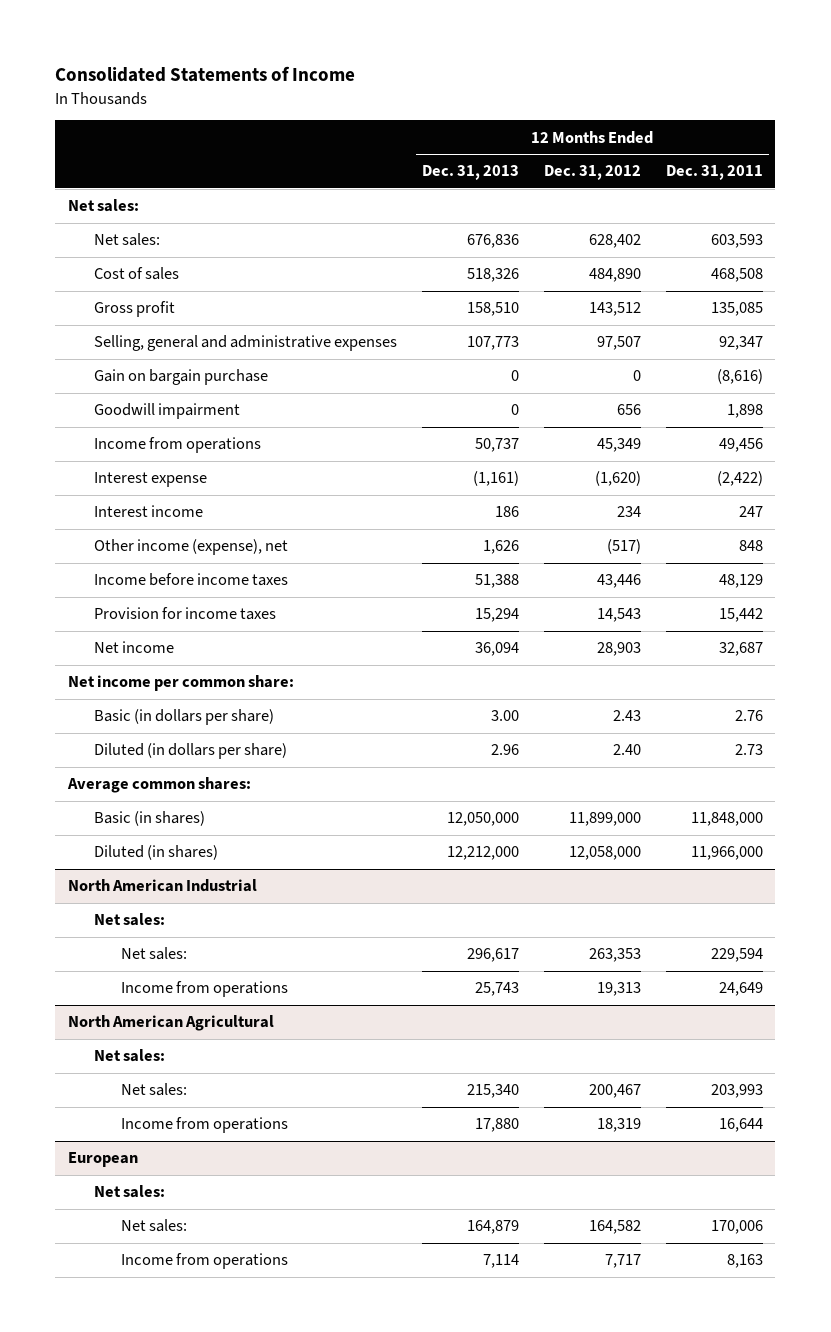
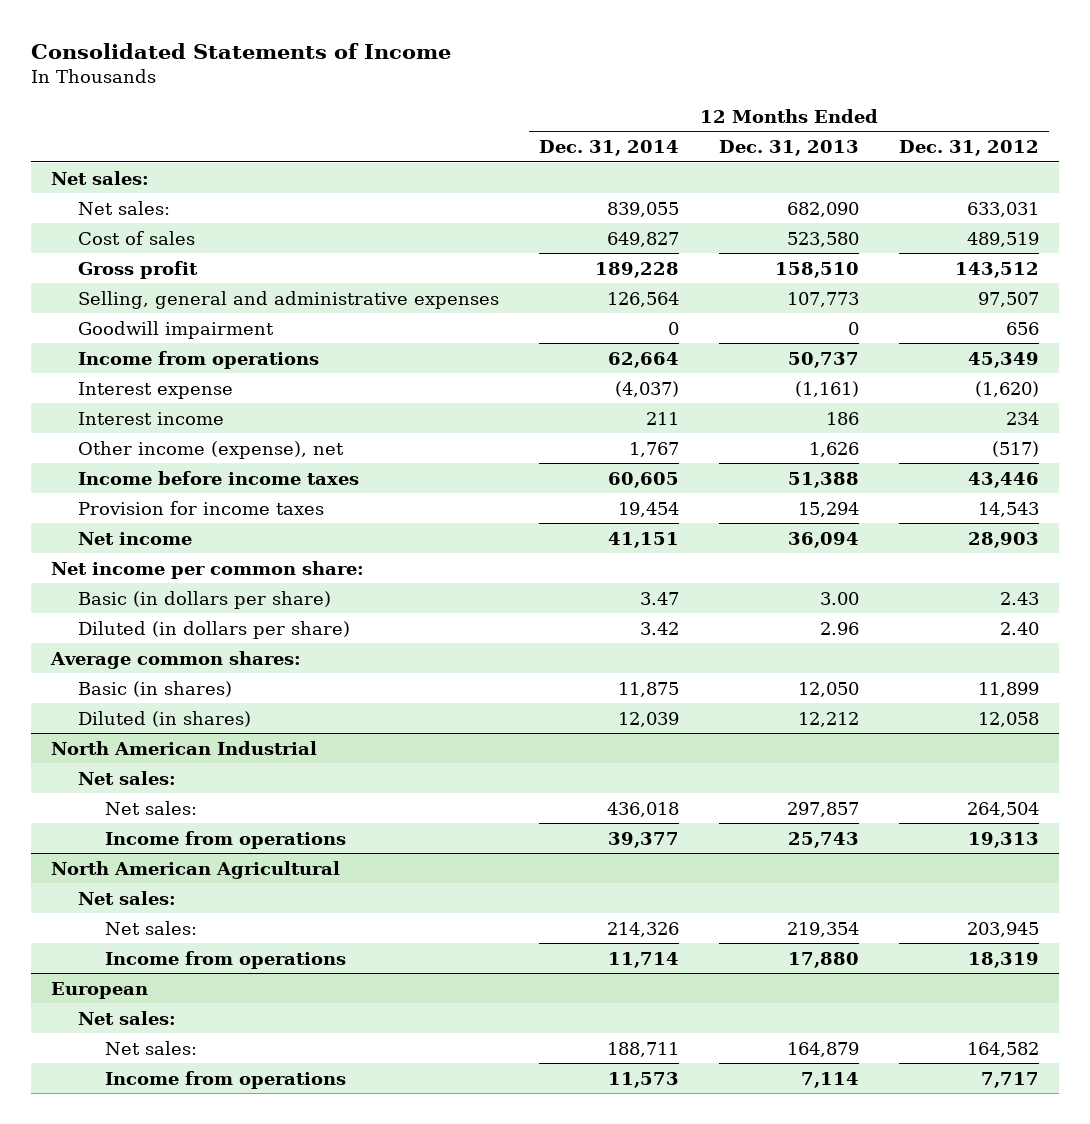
[665,165,763,181] Dec. 31, 2011 -> none
none -> [538,140,679,157] Dec. 31, 2014
[467,234,520,249] 676,836 -> [786,201,859,217] 682,090
[588,234,641,249] 628,402 -> [966,201,1039,217] 633,031
[467,268,520,283] 518,326 -> [786,231,859,247] 523,580
[588,268,641,283] 484,890 -> [966,231,1039,247] 489,519
[94,369,269,386] Gain on bargain purchase -> none
[447,812,520,827] 12,050,000 -> [797,681,859,697] 12,050
[568,812,641,827] 11,899,000 -> [977,681,1039,697] 11,899
[447,846,520,861] 12,212,000 -> [797,711,859,727] 12,212
[568,846,641,861] 12,058,000 -> [977,711,1039,727] 12,058
[467,948,520,963] 296,617 -> [786,801,859,817] 297,857
[588,948,641,963] 263,353 -> [966,801,1039,817] 264,504
[467,1084,520,1099] 215,340 -> [786,921,859,937] 219,354
[588,1084,641,1099] 200,467 -> [966,921,1039,937] 203,945

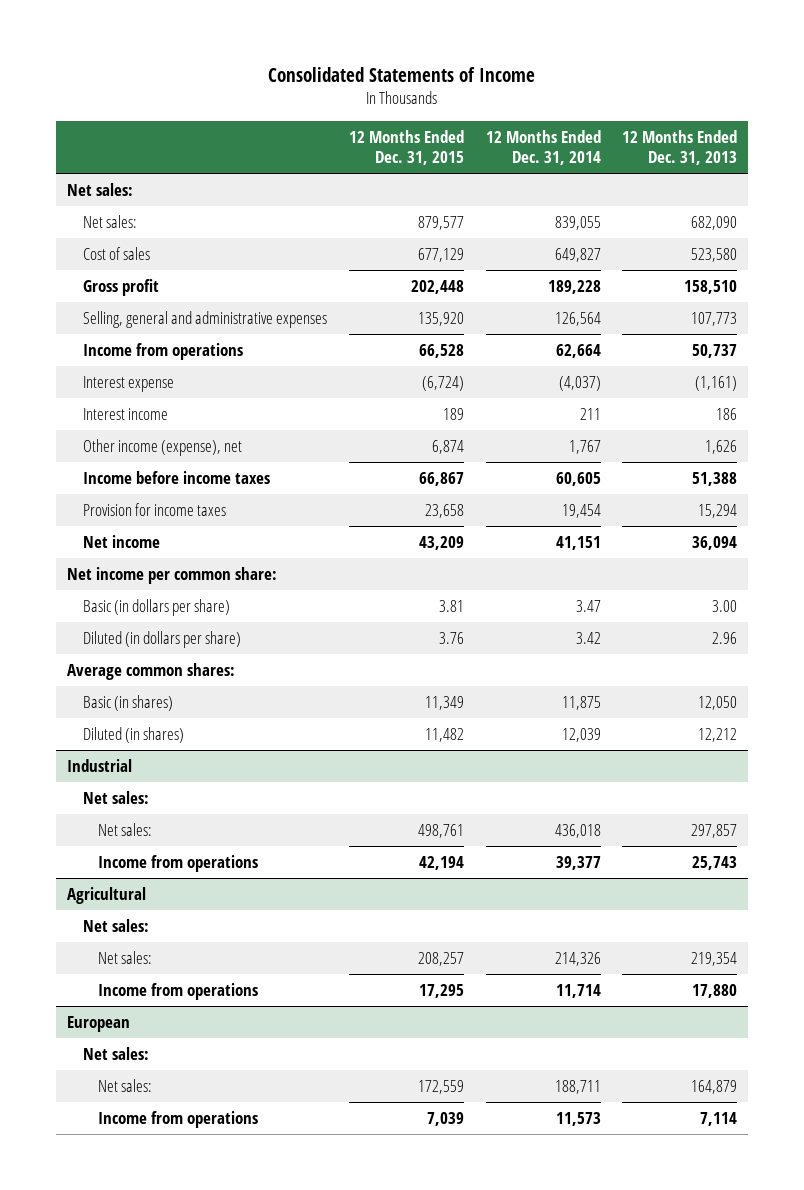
[898,140,1039,157] Dec. 31, 2012 -> none
none -> [348,130,464,166] 12 Months Ended Dec. 31, 2015
[77,320,274,339] Goodwill impairment -> none
[50,740,317,755] North American Industrial -> [66,758,132,772] Industrial
[50,860,340,879] North American Agricultural -> [66,886,146,904] Agricultural

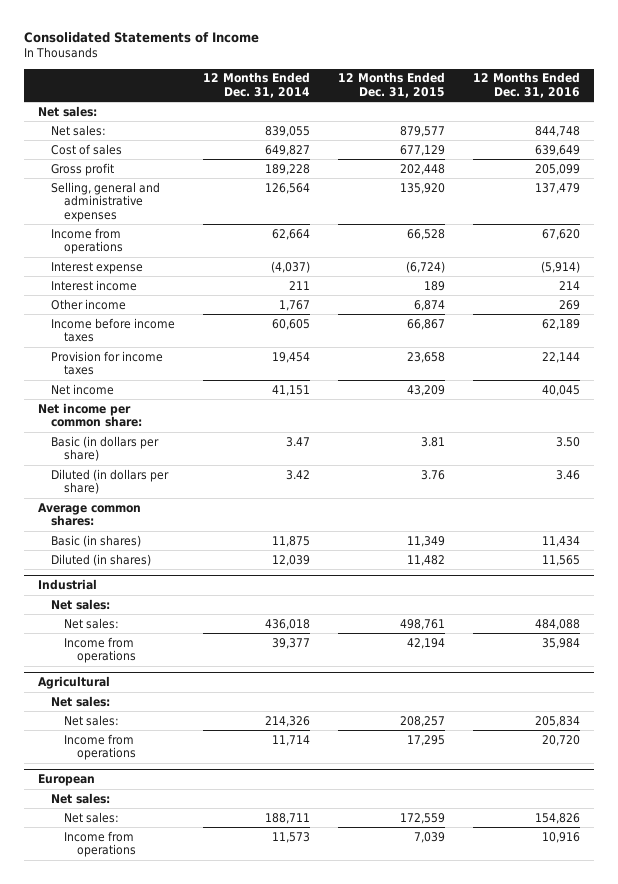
[622,130,738,166] 12 Months Ended Dec. 31, 2013 -> none
none -> [473,72,581,98] 12 Months Ended Dec. 31, 2016
[82,438,242,456] Other income (expense), net -> [50,298,126,310] Other income

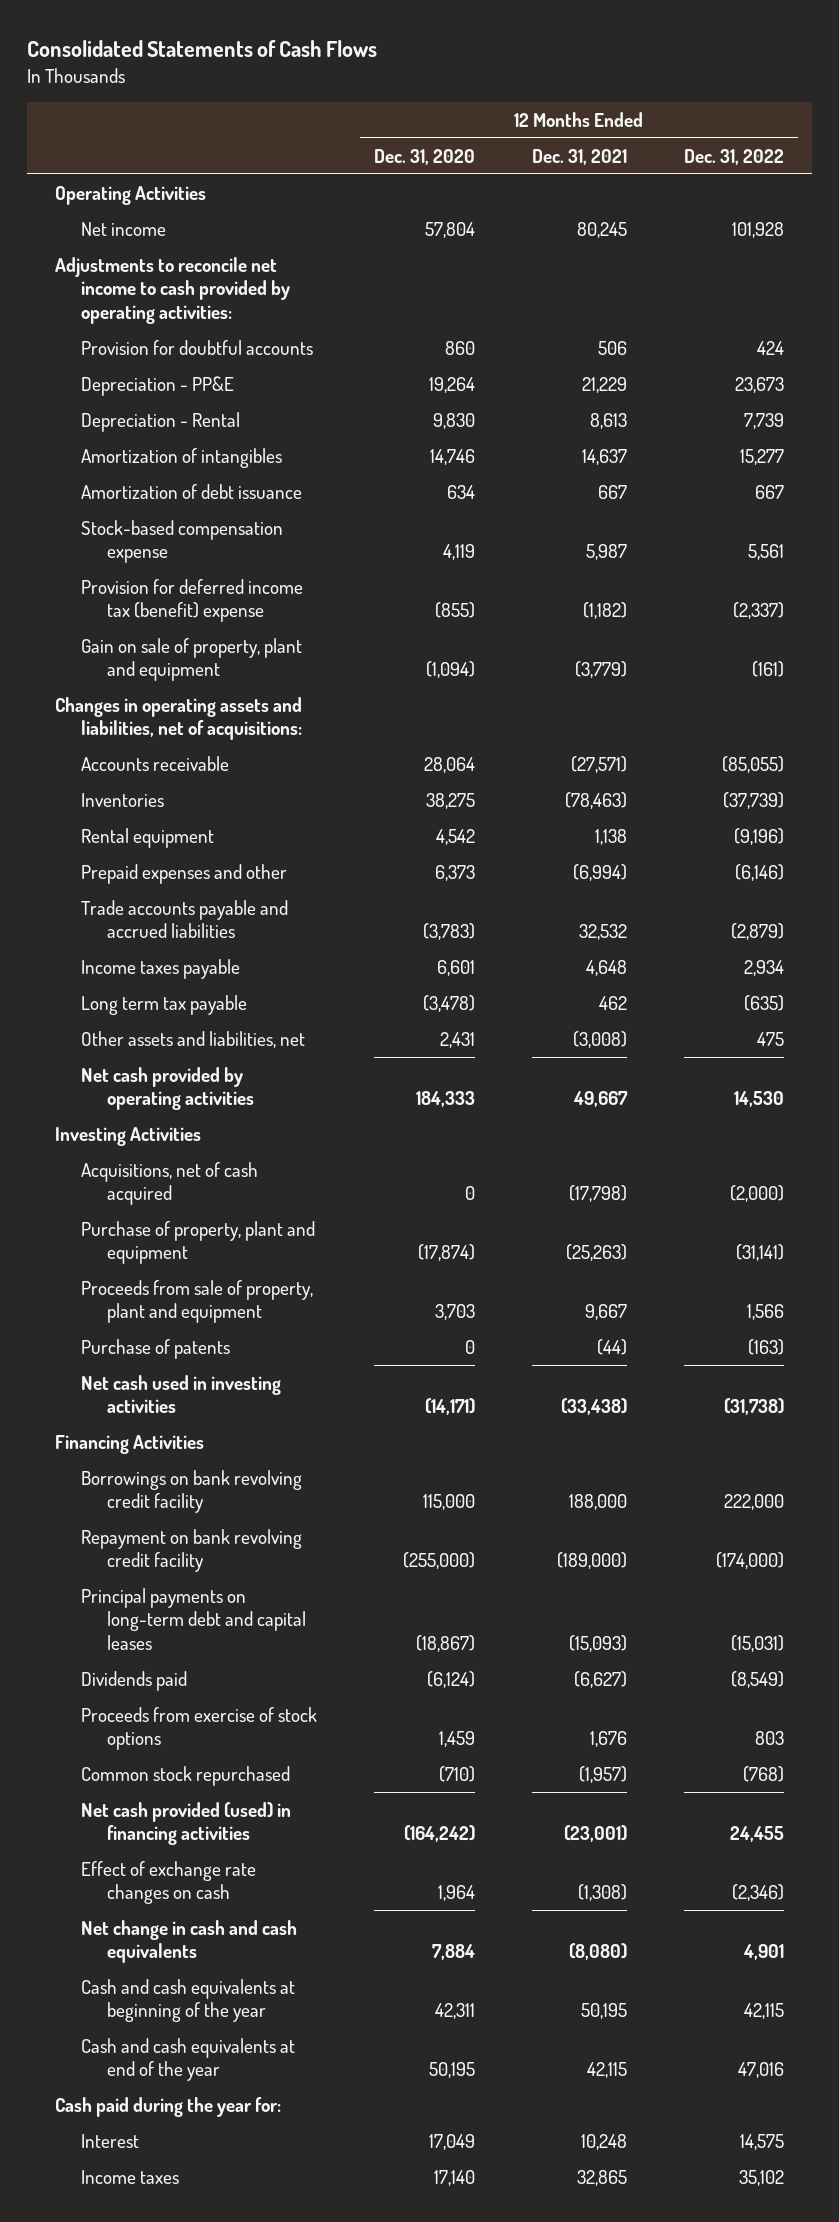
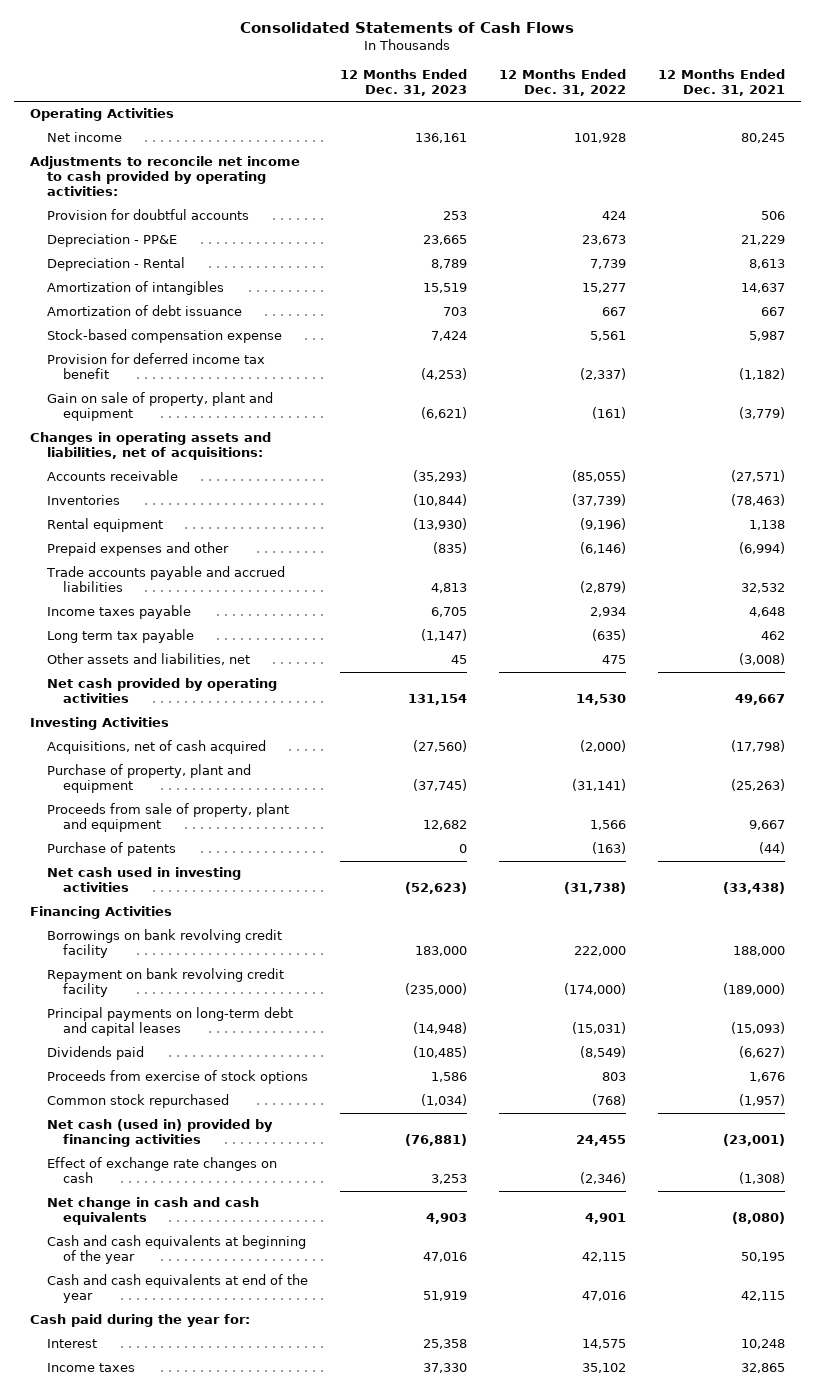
[373,148,475,165] Dec. 31, 2020 -> none
none -> [339,69,467,96] 12 Months Ended Dec. 31, 2023
[80,578,303,623] Provision for deferred income tax (benefit) expense -> [46,353,265,380] Provision for deferred income tax benefit
[80,1801,291,1846] Net cash provided (used) in financing activities -> [46,1119,273,1148] Net cash (used in) provided by financing activities

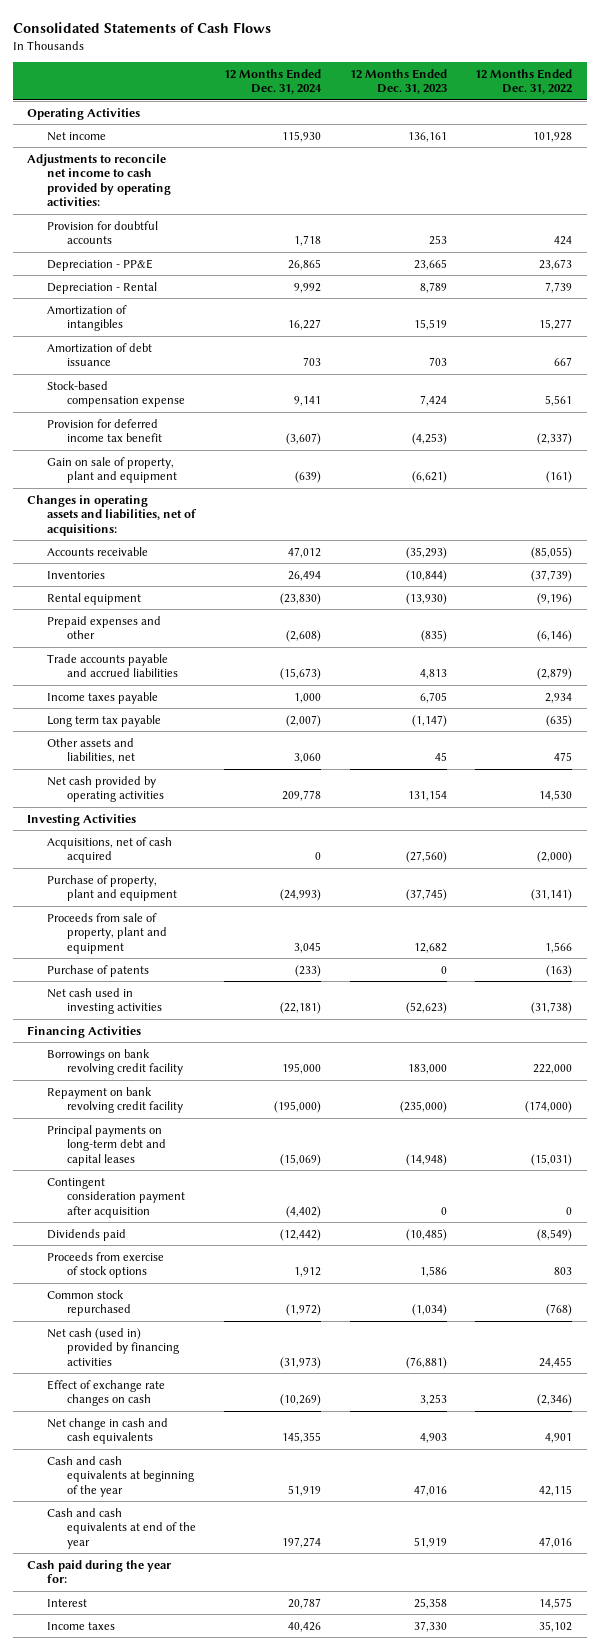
[657,69,785,96] 12 Months Ended Dec. 31, 2021 -> none
none -> [224,68,323,95] 12 Months Ended Dec. 31, 2024
none -> [46,1177,185,1218] Contingent consideration payment after acquisition

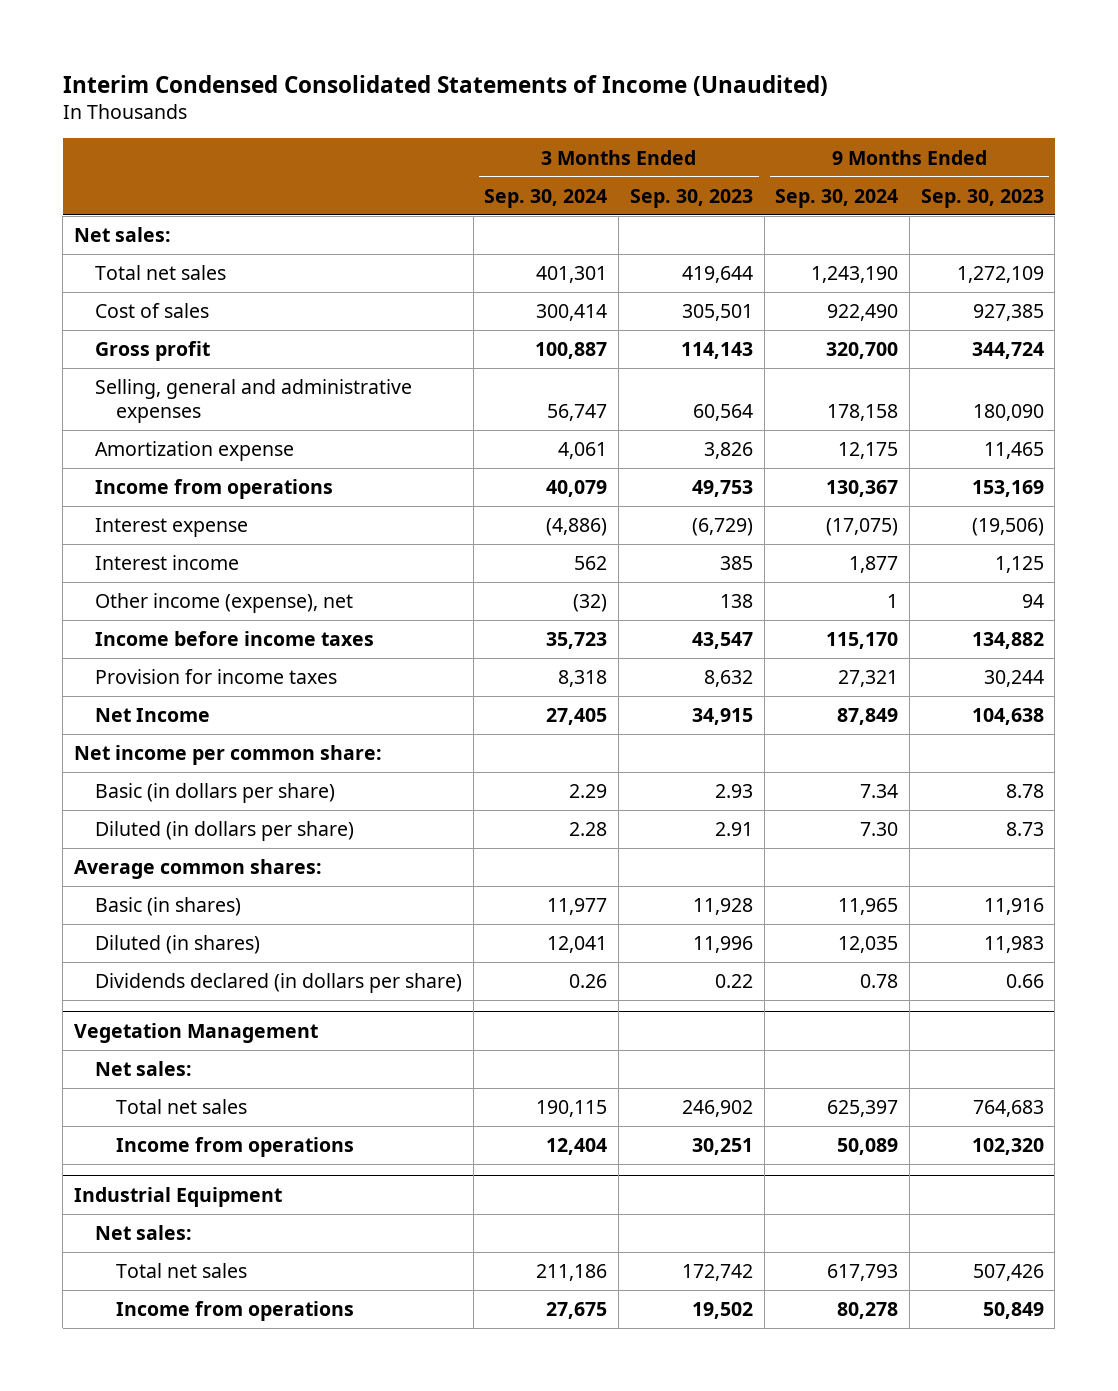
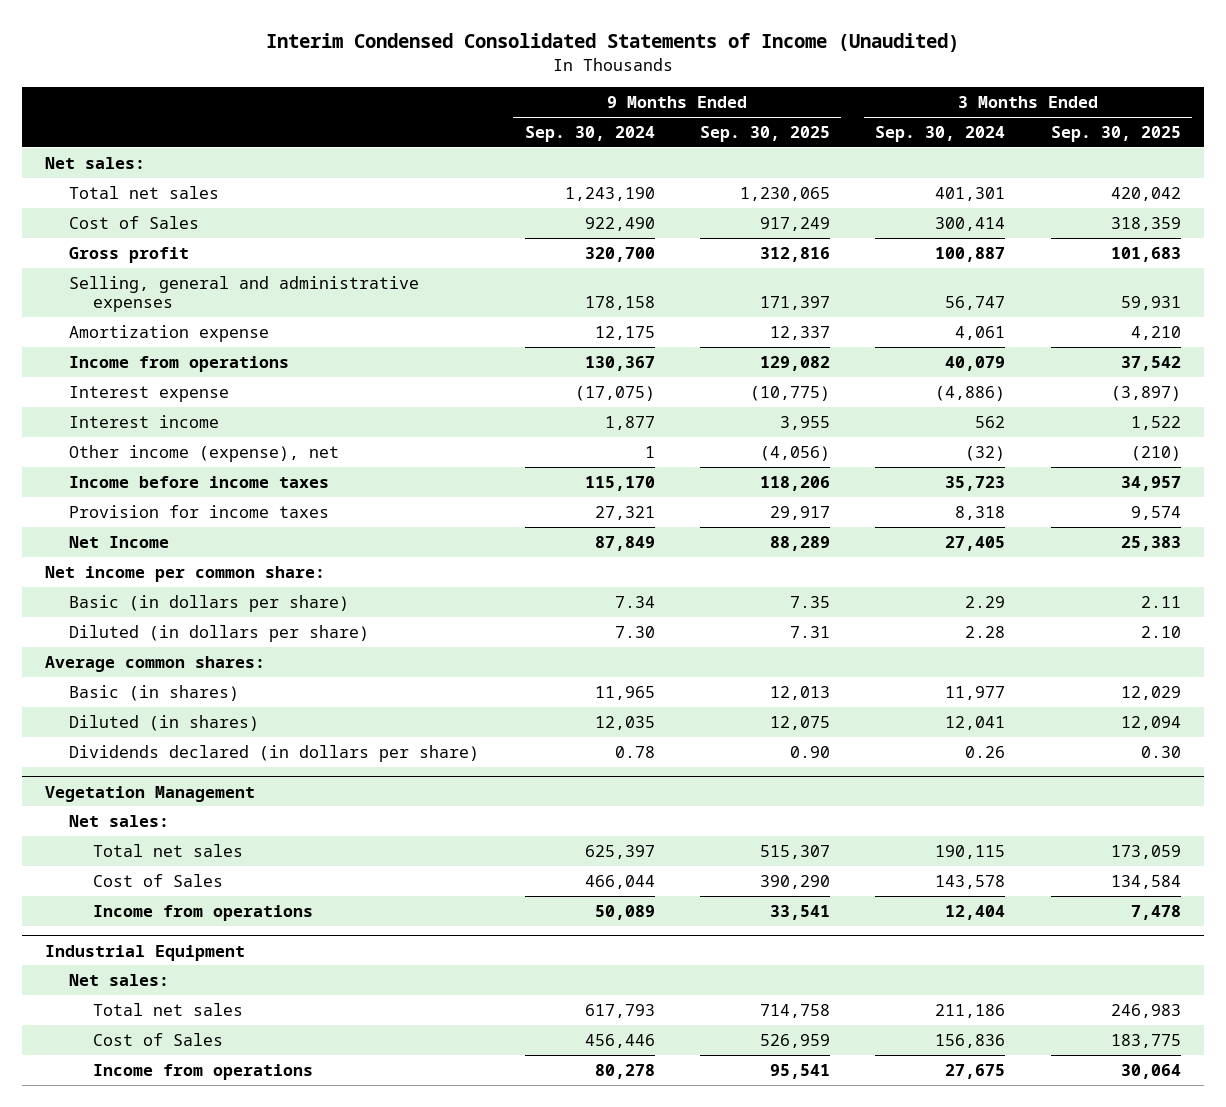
[629,188,753,208] Sep. 30, 2023 -> none
[920,188,1044,208] Sep. 30, 2023 -> none
none -> [700,125,831,142] Sep. 30, 2025
none -> [1050,125,1181,142] Sep. 30, 2025
[95,303,210,319] Cost of sales -> [69,215,200,229] Cost of Sales
none -> [93,873,224,887] Cost of Sales
none -> [93,1032,224,1046] Cost of Sales

